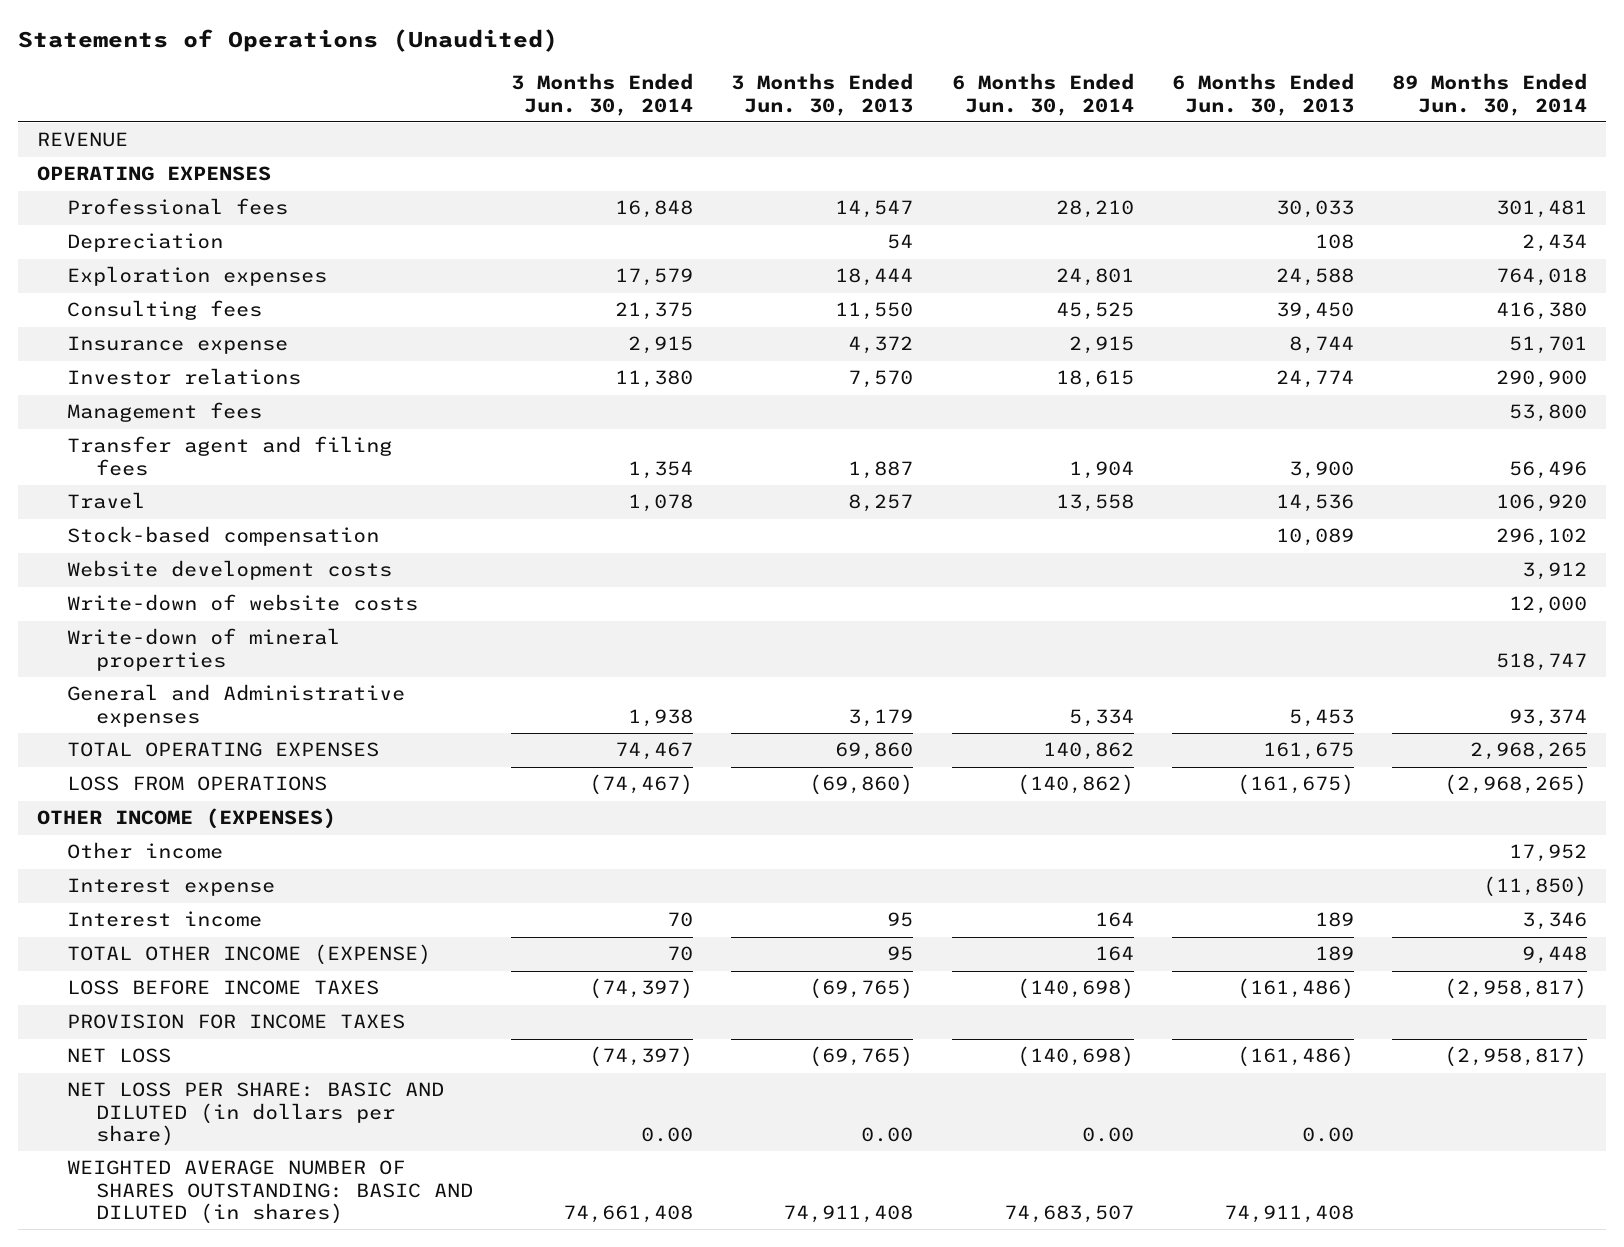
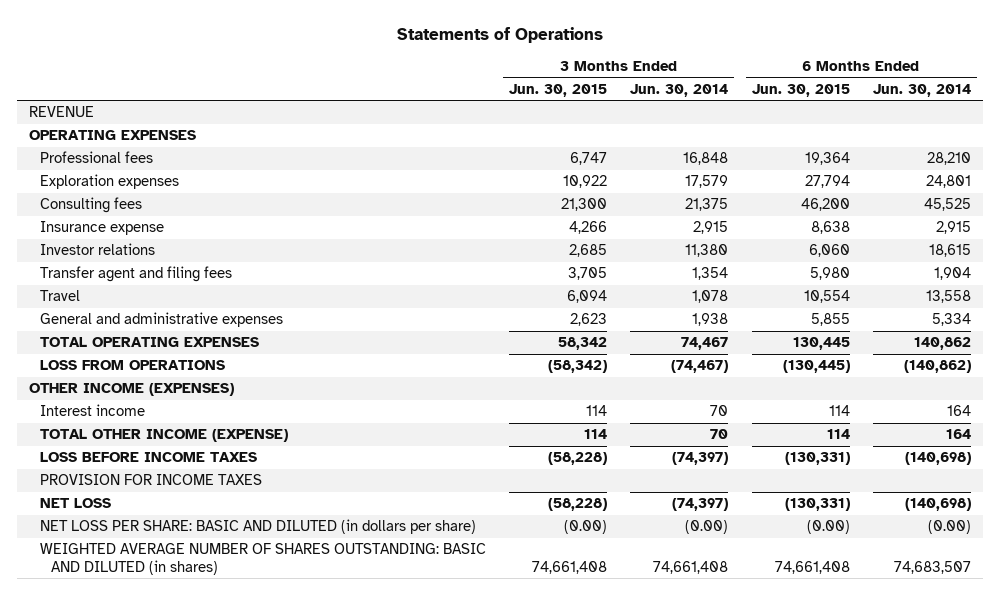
[17,29,558,53] Statements of Operations (Unaudited) -> [396,26,603,43] Statements of Operations
[731,73,914,116] 3 Months Ended Jun. 30, 2013 -> none
[1171,73,1354,116] 6 Months Ended Jun. 30, 2013 -> none
[1391,73,1587,116] 89 Months Ended Jun. 30, 2014 -> none
none -> [509,83,608,97] Jun. 30, 2015
none -> [751,83,850,97] Jun. 30, 2015
[66,233,223,253] Depreciation -> none
[66,402,262,423] Management fees -> none
[66,526,379,547] Stock-based compensation -> none
[66,560,392,581] Website development costs -> none
[66,594,418,612] Write-down of website costs -> none
[66,628,340,671] Write-down of mineral properties -> none
[66,684,405,727] General and Administrative expenses -> [39,312,283,328] General and administrative expenses
[66,842,223,860] Other income -> none
[66,878,275,897] Interest expense -> none
[641,1127,694,1143] 0.00 -> [685,520,729,535] (0.00)
[1081,1127,1134,1143] 0.00 -> [928,520,972,535] (0.00)

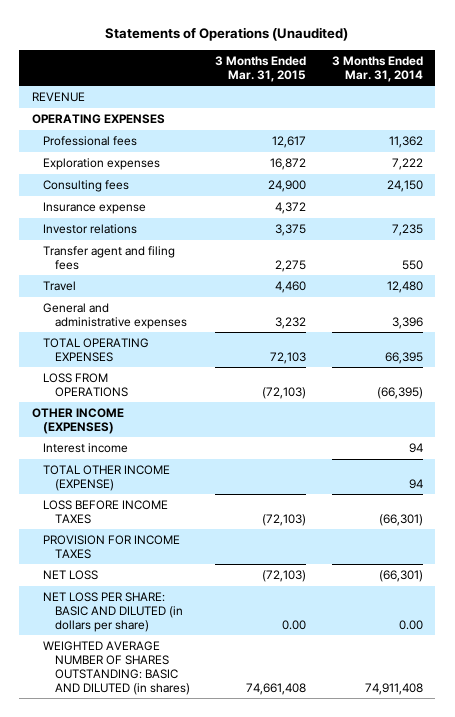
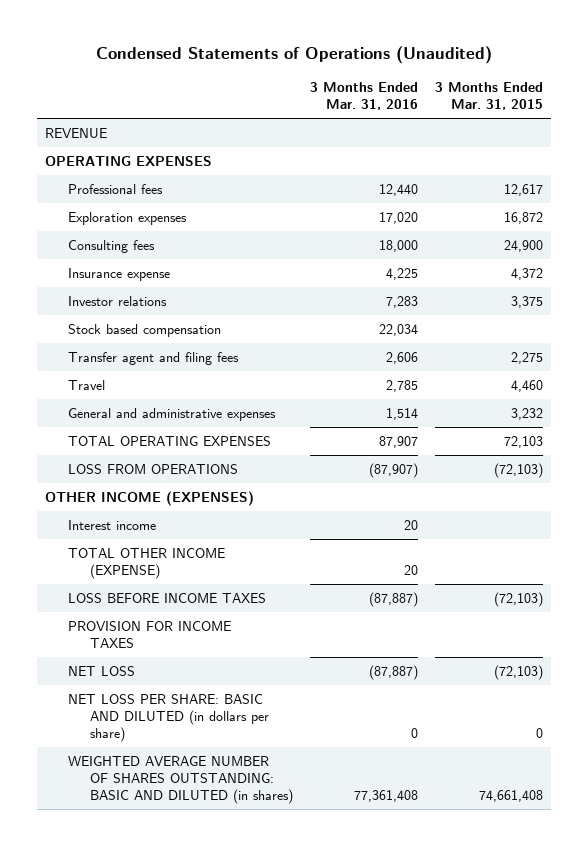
[105,26,349,41] Statements of Operations (Unaudited) -> [96,46,493,65] Condensed Statements of Operations (Unaudited)
[331,55,423,82] 3 Months Ended Mar. 31, 2014 -> none
none -> [309,82,418,111] 3 Months Ended Mar. 31, 2016
none -> [67,323,221,337] Stock based compensation
[282,619,307,630] 0.00 -> [535,728,543,739] 0

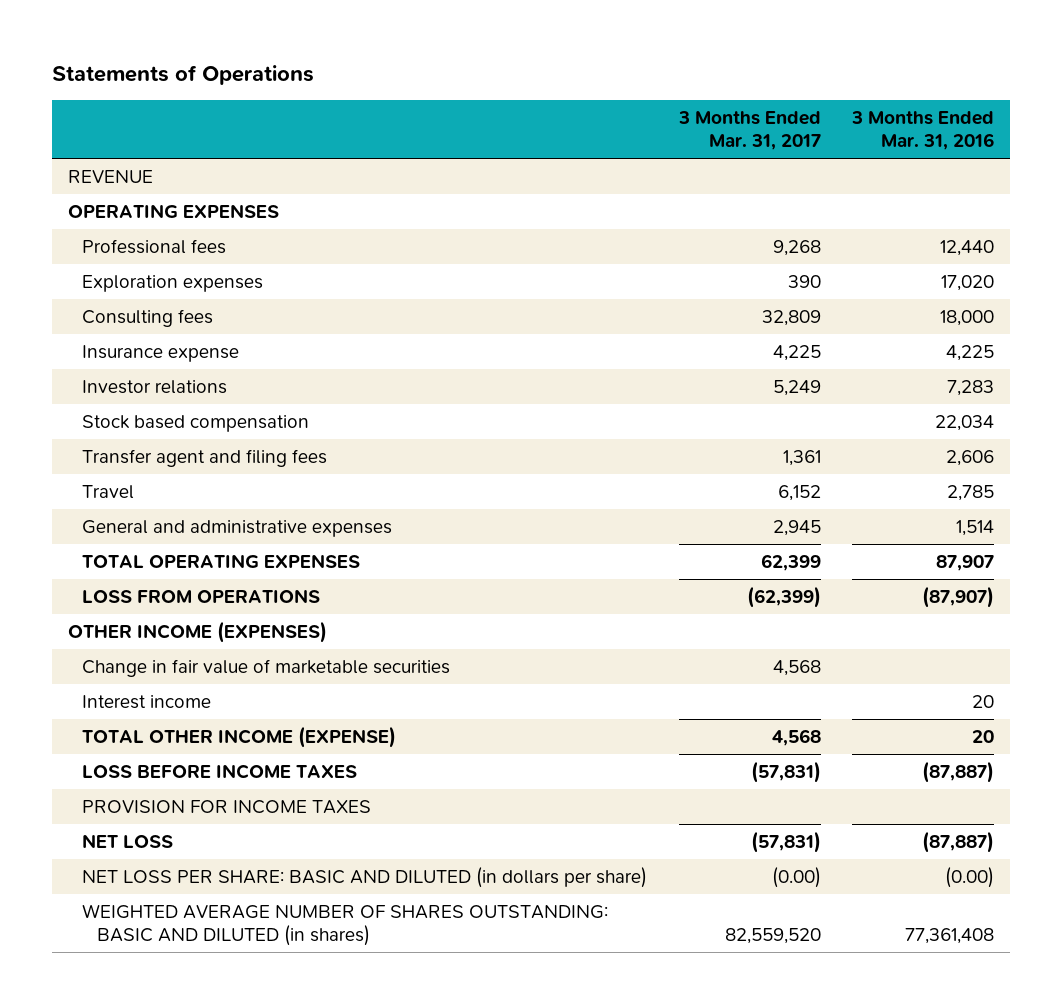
[96,46,493,65] Condensed Statements of Operations (Unaudited) -> [51,65,314,86] Statements of Operations
[434,82,543,111] 3 Months Ended Mar. 31, 2015 -> none
none -> [677,111,821,150] 3 Months Ended Mar. 31, 2017
none -> [82,659,451,678] Change in fair value of marketable securities
[410,728,418,739] 0 -> [945,867,995,889] (0.00)

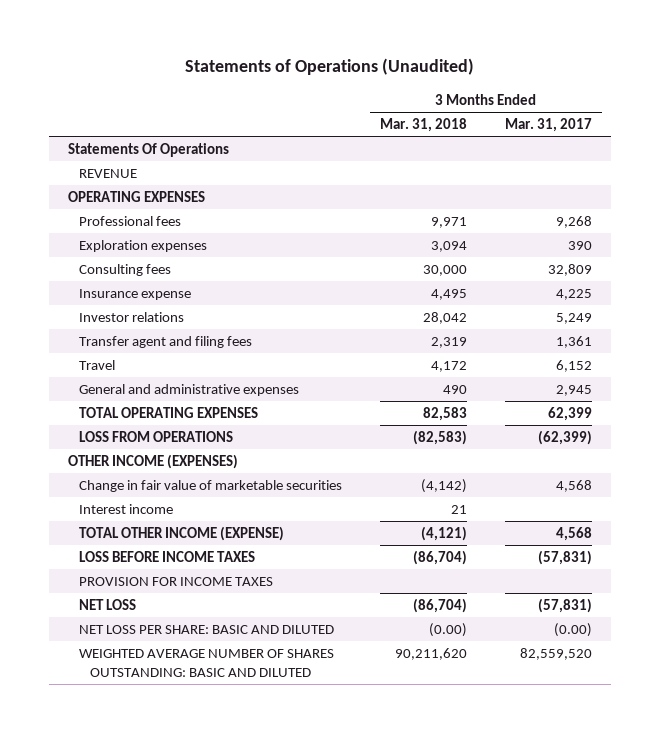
[51,65,314,86] Statements of Operations -> [184,58,474,76] Statements of Operations (Unaudited)
[851,111,995,150] 3 Months Ended Mar. 31, 2016 -> none
none -> [379,118,467,133] Mar. 31, 2018
none -> [67,143,229,158] Statements Of Operations
[82,415,310,433] Stock based compensation -> none
[82,867,648,889] NET LOSS PER SHARE: BASIC AND DILUTED (in dollars per share) -> [78,625,334,635] NET LOSS PER SHARE: BASIC AND DILUTED
[82,904,609,946] WEIGHTED AVERAGE NUMBER OF SHARES OUTSTANDING: BASIC AND DILUTED (in shares) -> [78,649,334,677] WEIGHTED AVERAGE NUMBER OF SHARES OUTSTANDING: BASIC AND DILUTED

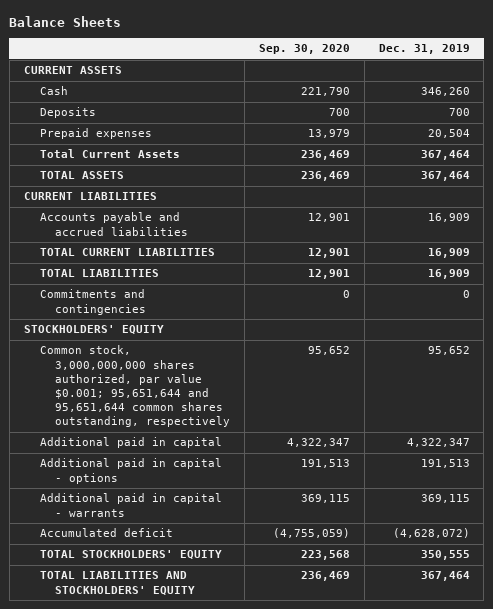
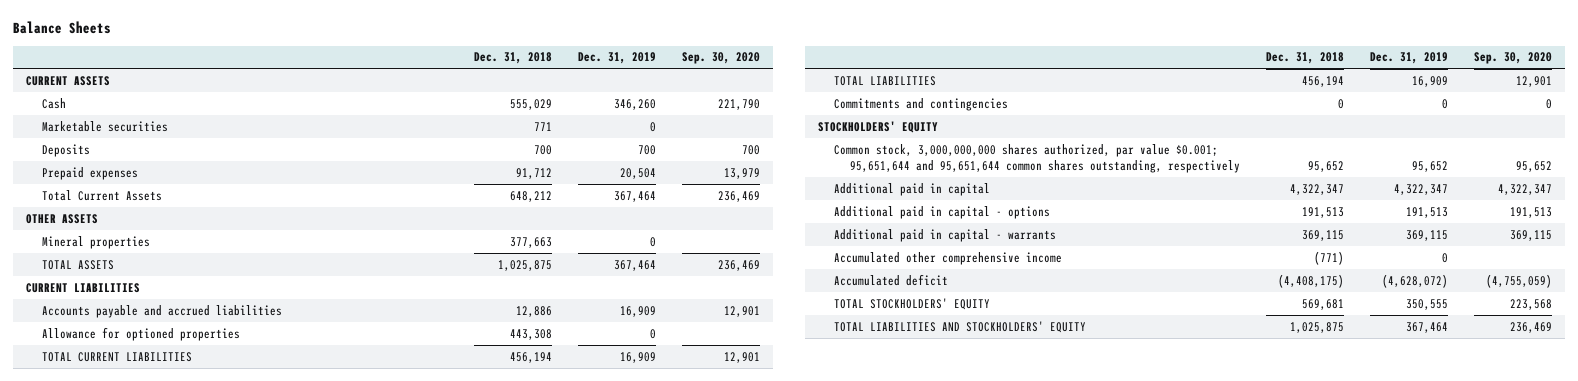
none -> [474,52,553,65] Dec. 31, 2018
none -> [42,120,169,132] Marketable securities
none -> [26,213,99,224] OTHER ASSETS
none -> [42,235,151,249] Mineral properties
none -> [42,326,241,341] Allowance for optioned properties
none -> [834,251,1063,265] Accumulated other comprehensive income

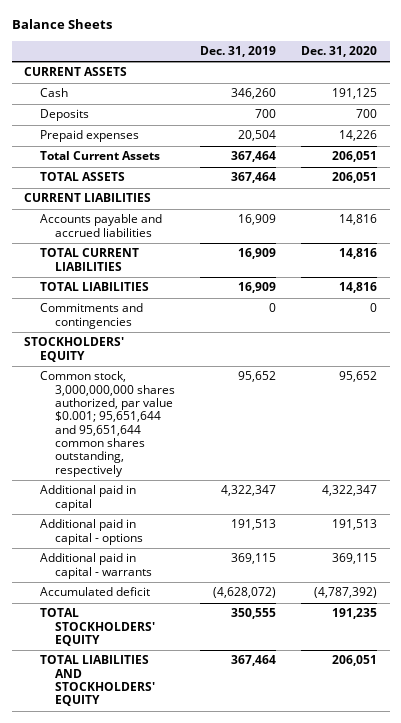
[474,52,553,65] Dec. 31, 2018 -> none
[682,52,761,65] Sep. 30, 2020 -> none
none -> [301,46,378,58] Dec. 31, 2020
[42,120,169,132] Marketable securities -> none
[26,213,99,224] OTHER ASSETS -> none
[42,235,151,249] Mineral properties -> none
[42,326,241,341] Allowance for optioned properties -> none
[834,251,1063,265] Accumulated other comprehensive income -> none

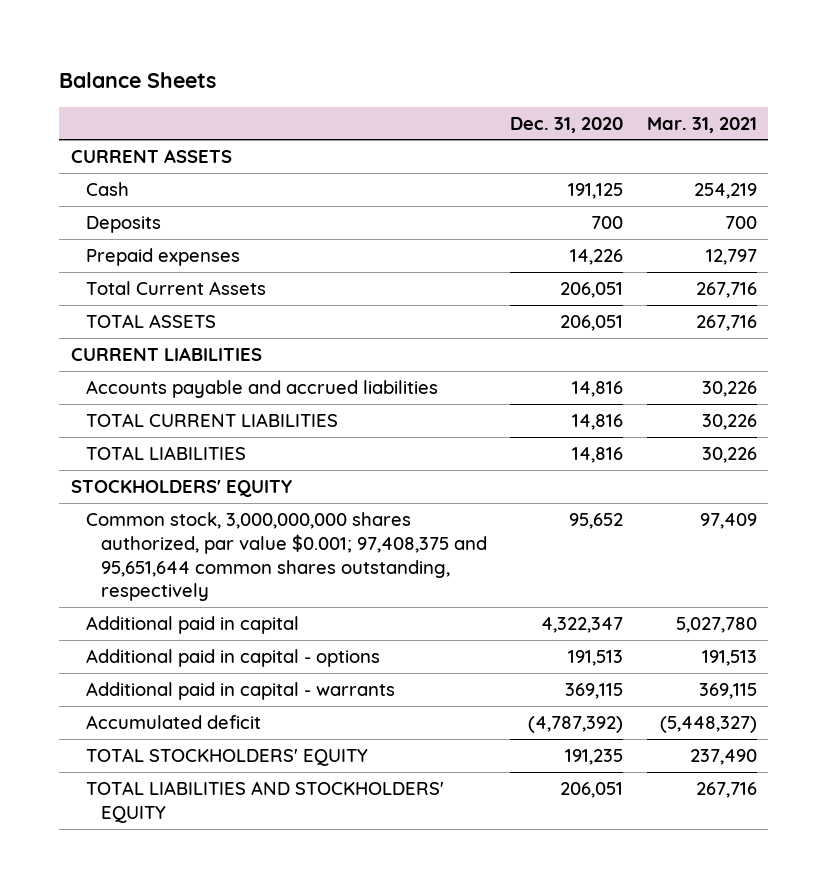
[200,46,277,58] Dec. 31, 2019 -> none
none -> [646,116,757,133] Mar. 31, 2021
[39,303,143,329] Commitments and contingencies -> none
[39,371,176,477] Common stock, 3,000,000,000 shares authorized, par value $0.001; 95,651,644 and 95,651,644 common shares outstanding, respectively -> [85,511,487,602] Common stock, 3,000,000,000 shares authorized, par value $0.001; 97,408,375 and 95,651,644 common shares outstanding, respectively

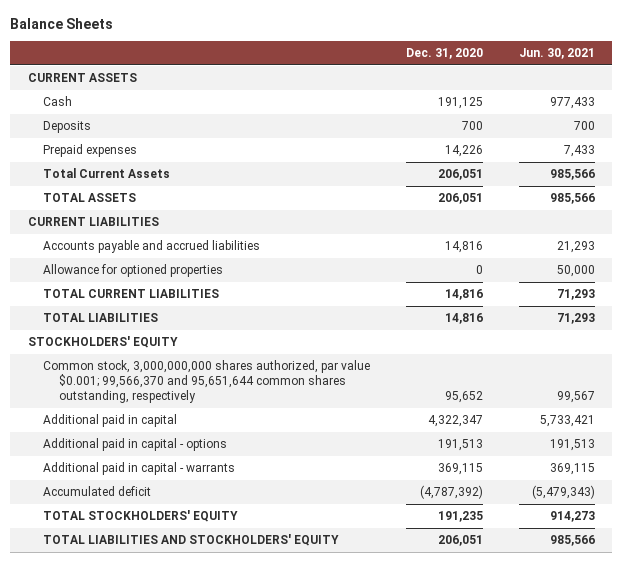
[646,116,757,133] Mar. 31, 2021 -> none
none -> [518,48,595,60] Jun. 30, 2021
none -> [43,264,224,278] Allowance for optioned properties
[85,511,487,602] Common stock, 3,000,000,000 shares authorized, par value $0.001; 97,408,375 and 95,651,644 common shares outstanding, respectively -> [43,360,371,404] Common stock, 3,000,000,000 shares authorized, par value $0.001; 99,566,370 and 95,651,644 common shares outstanding, respectively

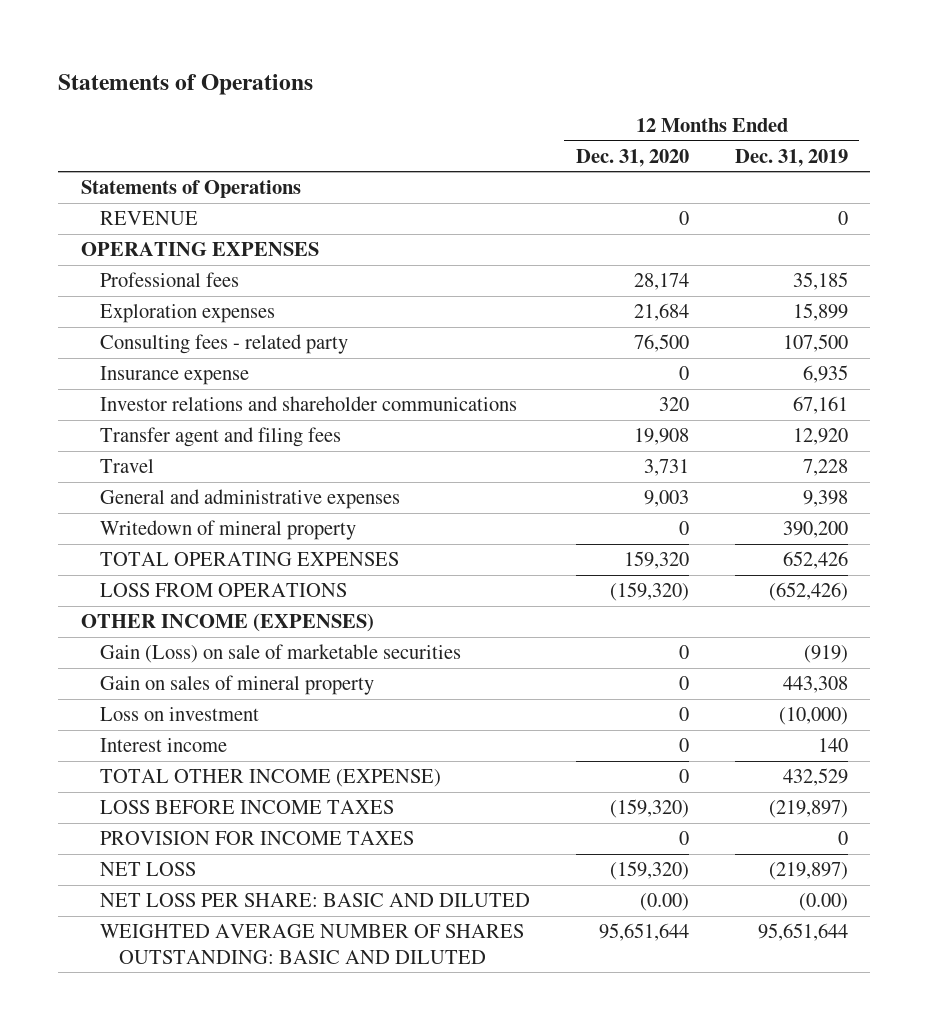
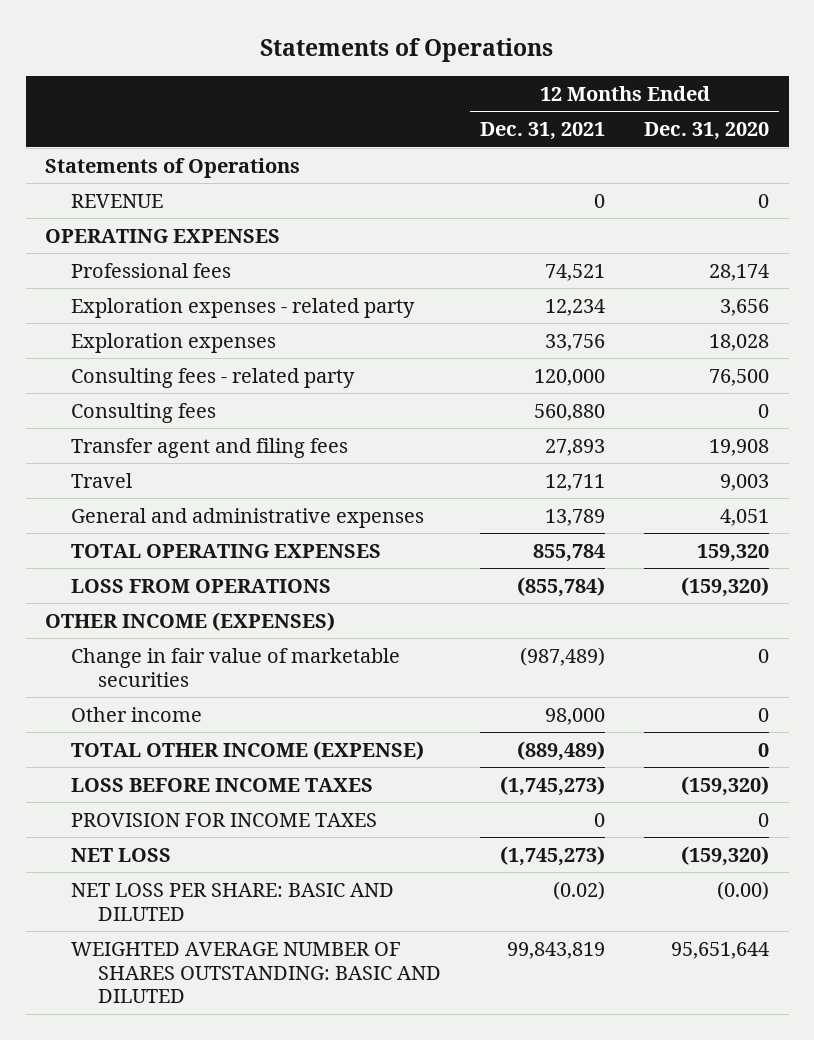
[734,148,848,167] Dec. 31, 2019 -> none
none -> [479,122,605,141] Dec. 31, 2021
none -> [71,297,416,318] Exploration expenses - related party
[633,303,689,322] 21,684 -> [709,333,770,351] 18,028
[99,366,249,386] Insurance expense -> none
[99,396,517,412] Investor relations and shareholder communications -> none
none -> [71,402,217,423] Consulting fees
[99,520,356,541] Writedown of mineral property -> none
[643,459,689,477] 3,731 -> [720,473,770,491] 9,003
[643,490,689,508] 9,003 -> [720,508,770,526] 4,051
[99,675,374,696] Gain on sales of mineral property -> none
[99,707,259,722] Loss on investment -> none
[99,738,227,753] Interest income -> none
[99,644,461,664] Gain (Loss) on sale of marketable securities -> [71,647,401,687] Change in fair value of marketable securities
none -> [71,706,203,722] Other income

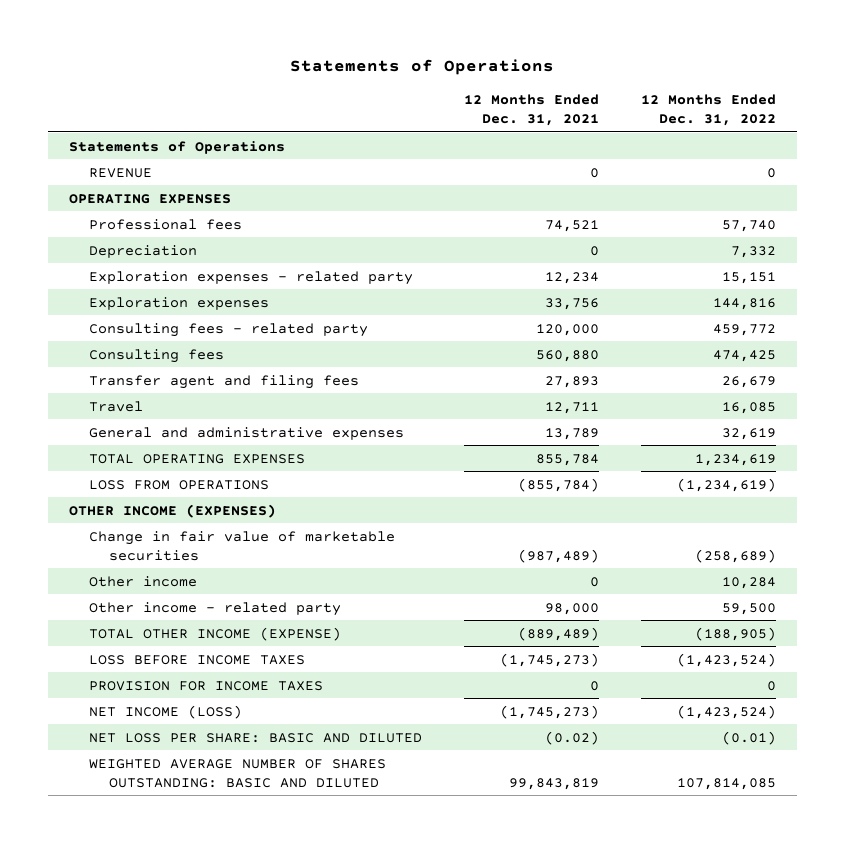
[644,122,770,141] Dec. 31, 2020 -> none
none -> [640,93,776,127] 12 Months Ended Dec. 31, 2022
none -> [88,244,197,258] Depreciation
[544,707,605,725] 98,000 -> [589,576,599,587] 0
none -> [88,601,341,616] Other income - related party
[71,847,172,862] NET LOSS -> [88,704,242,719] NET INCOME (LOSS)

